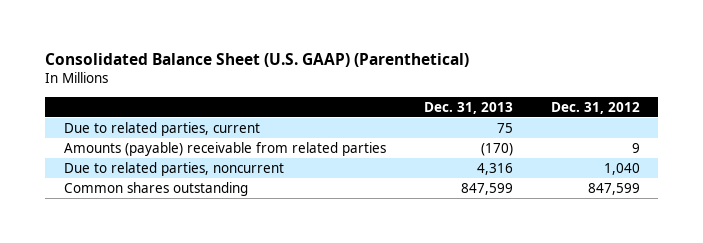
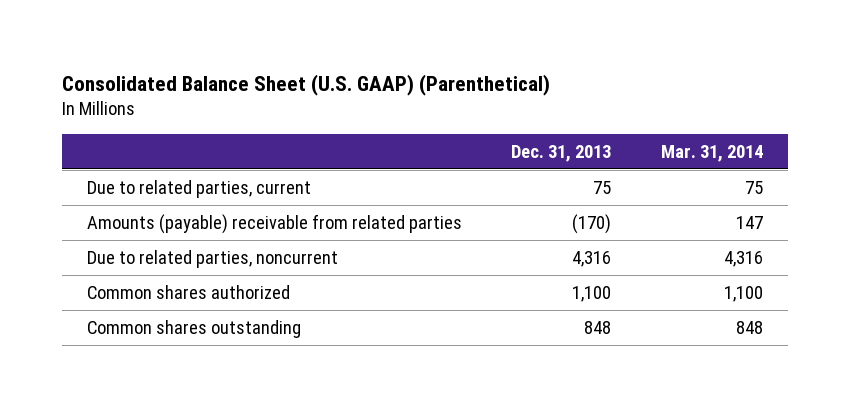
[550,101,640,114] Dec. 31, 2012 -> none
none -> [661,144,764,162] Mar. 31, 2014
none -> [86,284,290,299] Common shares authorized
[460,182,513,195] 847,599 -> [584,320,612,334] 848

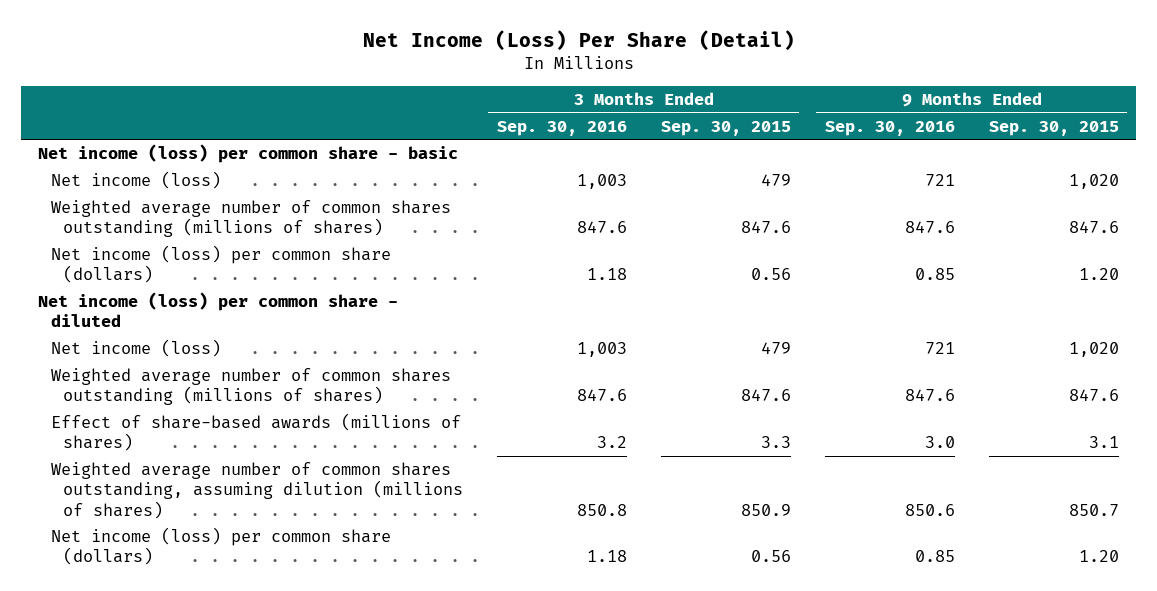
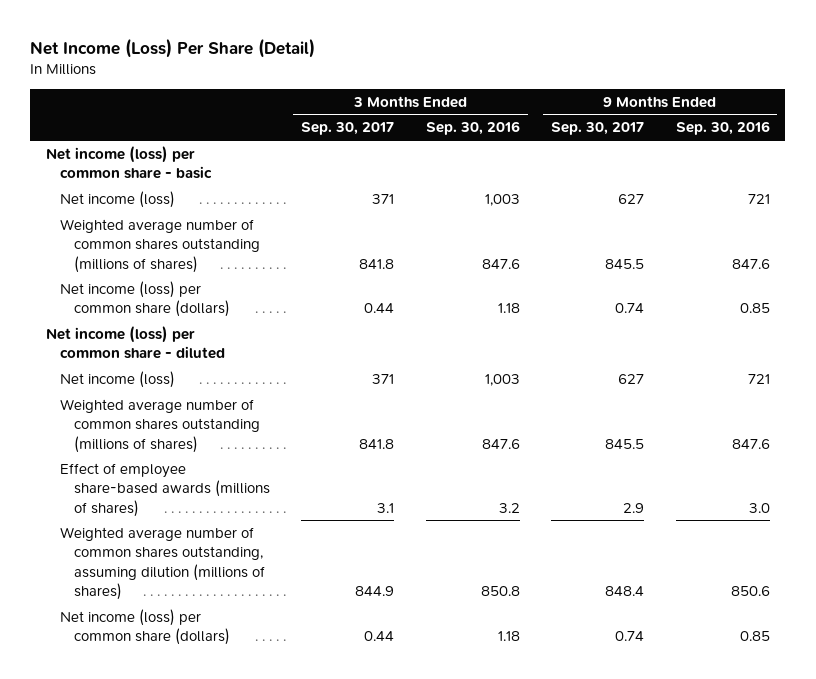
[660,120,791,136] Sep. 30, 2015 -> none
[988,120,1119,136] Sep. 30, 2015 -> none
none -> [301,122,395,136] Sep. 30, 2017
none -> [551,122,645,136] Sep. 30, 2017
[50,413,461,452] Effect of share-based awards (millions of shares) -> [59,462,270,517] Effect of employee share-based awards (millions of shares)

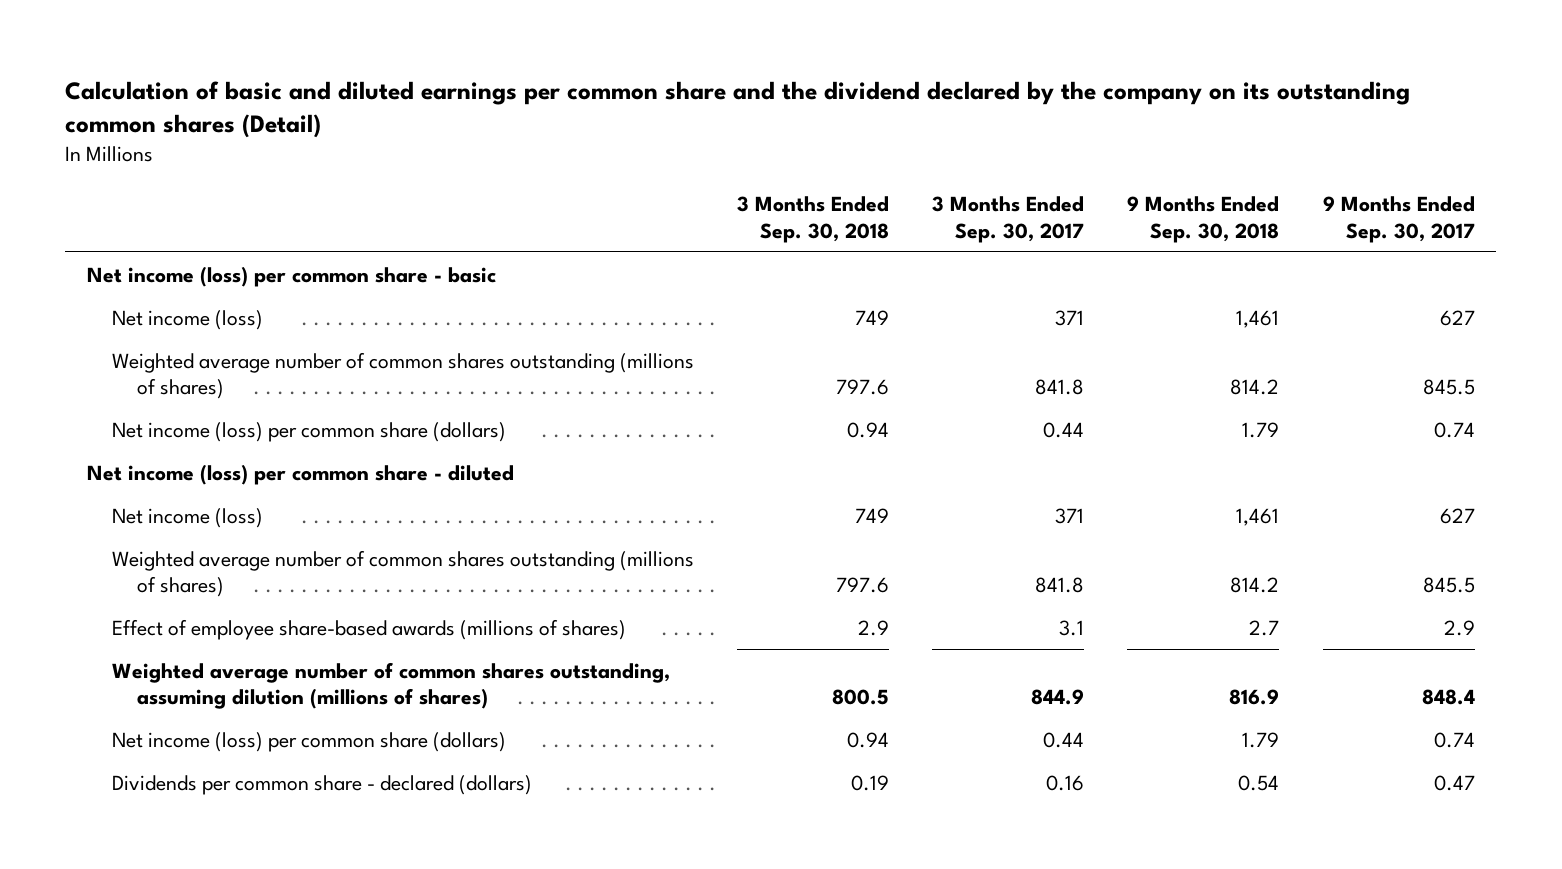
[30,37,316,58] Net Income (Loss) Per Share (Detail) -> [65,80,1411,139] Calculation of basic and diluted earnings per common share and the dividend declared by the company on its outstanding common shares (Detail)
[425,121,520,136] Sep. 30, 2016 -> none
[675,121,770,136] Sep. 30, 2016 -> none
none -> [737,196,890,243] 3 Months Ended Sep. 30, 2018
none -> [1127,196,1280,243] 9 Months Ended Sep. 30, 2018
none -> [111,774,532,795] Dividends per common share - declared (dollars)

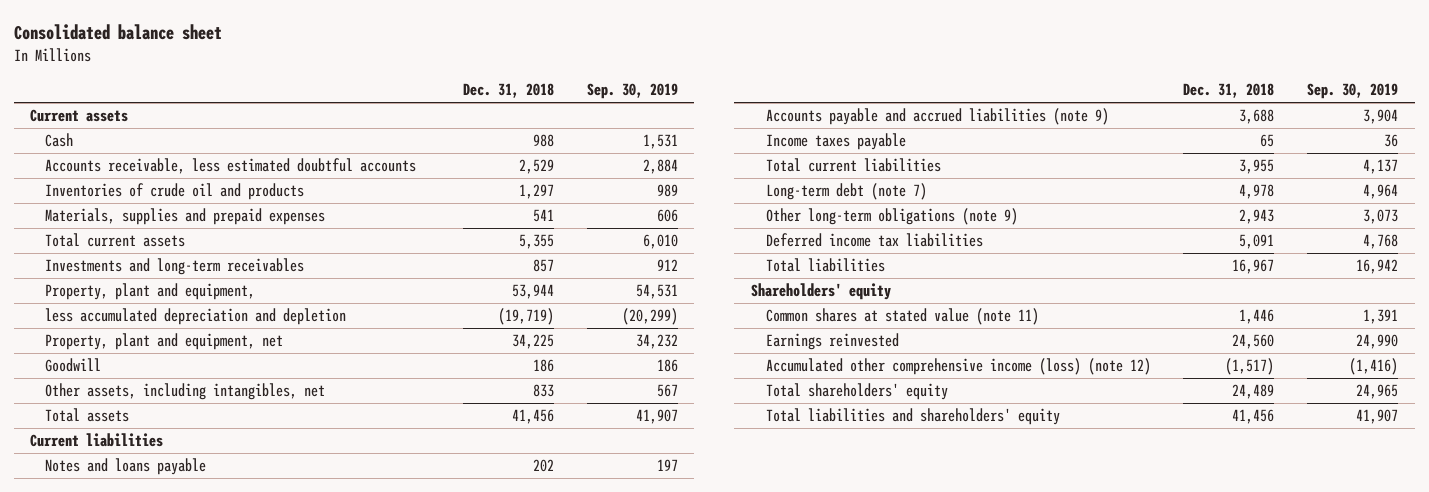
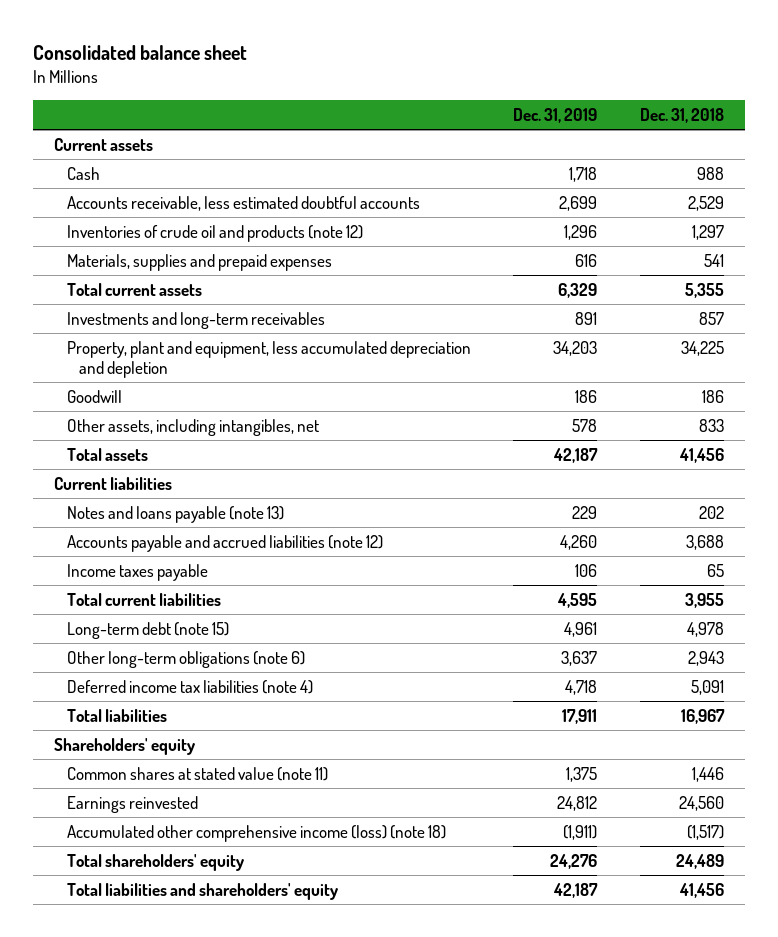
[586,83,678,100] Sep. 30, 2019 -> none
none -> [513,107,598,123] Dec. 31, 2019
[45,183,305,201] Inventories of crude oil and products -> [66,224,363,242] Inventories of crude oil and products (note 12)
[45,283,256,301] Property, plant and equipment, -> none
[45,308,347,326] less accumulated depreciation and depletion -> none
[45,333,284,351] Property, plant and equipment, net -> [66,340,471,378] Property, plant and equipment, less accumulated depreciation and depletion
[45,458,207,476] Notes and loans payable -> [66,505,284,523] Notes and loans payable (note 13)
[765,108,1109,126] Accounts payable and accrued liabilities (note 9) -> [66,534,383,552] Accounts payable and accrued liabilities (note 12)
[765,183,927,201] Long-term debt (note 7) -> [66,621,229,639] Long-term debt (note 15)
[765,208,1018,226] Other long-term obligations (note 9) -> [66,650,305,668] Other long-term obligations (note 6)
[765,233,983,248] Deferred income tax liabilities -> [66,679,313,694] Deferred income tax liabilities (note 4)
[765,358,1151,376] Accumulated other comprehensive income (loss) (note 12) -> [66,824,446,842] Accumulated other comprehensive income (loss) (note 18)

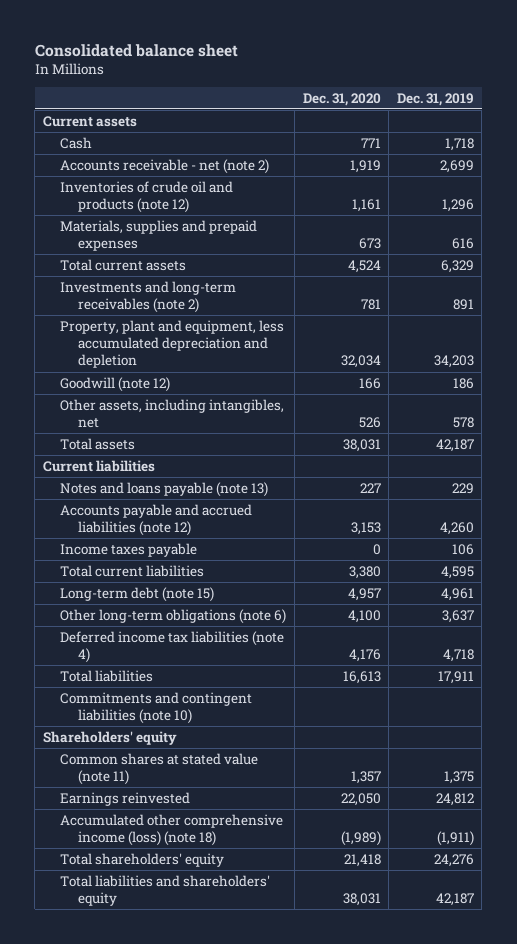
[639,107,724,123] Dec. 31, 2018 -> none
none -> [302,92,381,106] Dec. 31, 2020
[66,195,420,211] Accounts receivable, less estimated doubtful accounts -> [60,158,270,174] Accounts receivable - net (note 2)
[66,311,325,329] Investments and long-term receivables -> [60,280,237,314] Investments and long-term receivables (note 2)
[66,389,122,403] Goodwill -> [60,376,171,392] Goodwill (note 12)
none -> [60,691,253,725] Commitments and contingent liabilities (note 10)

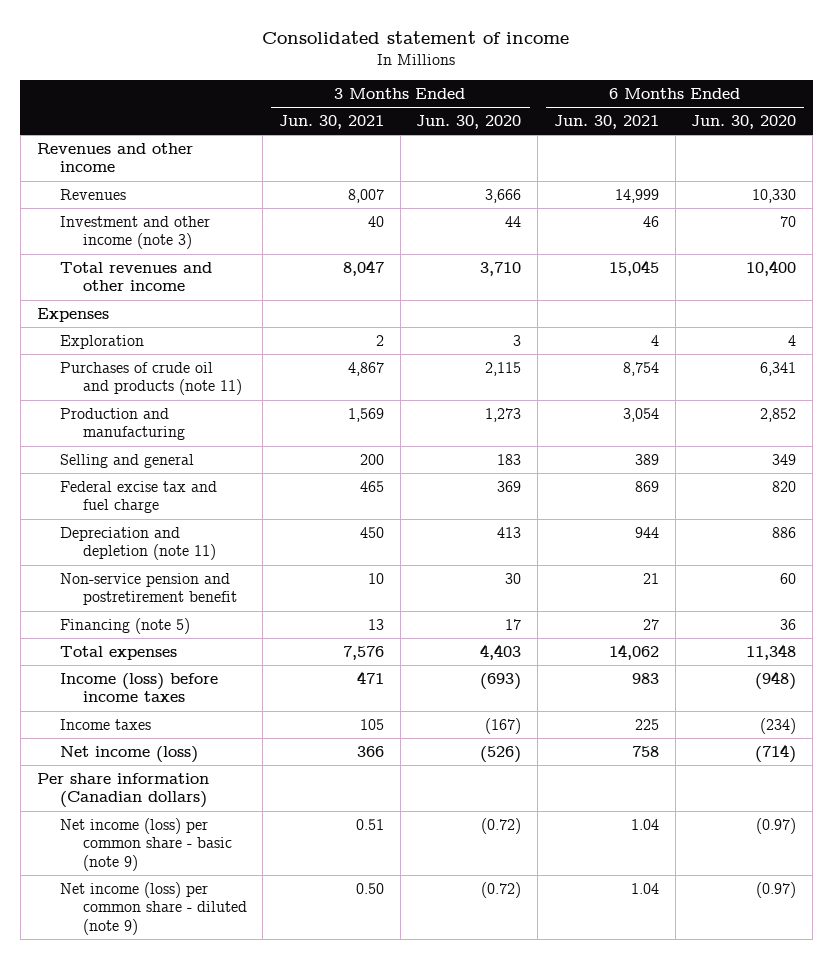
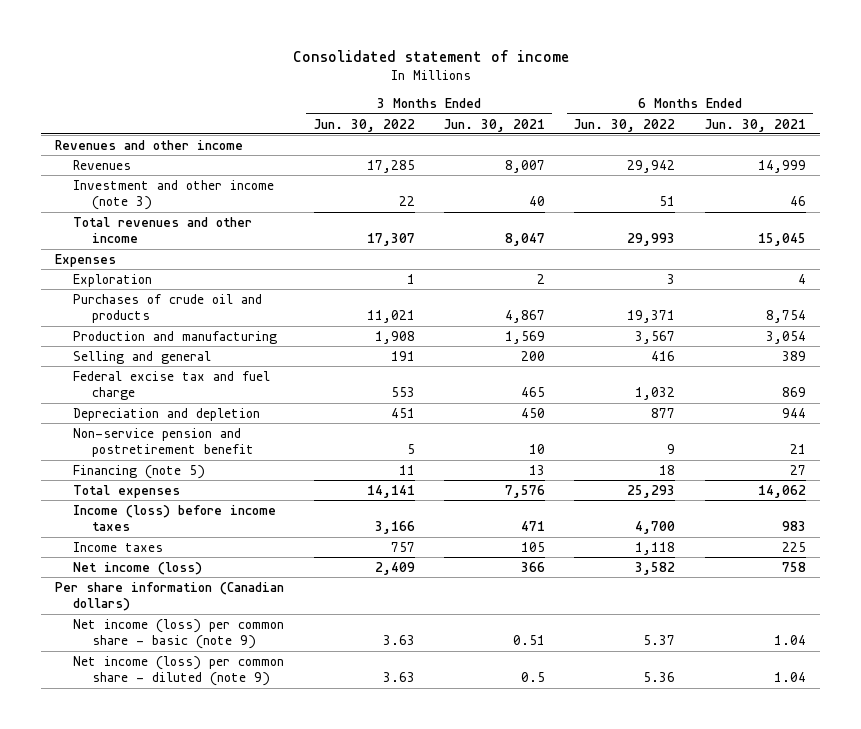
[416,115,522,130] Jun. 30, 2020 -> none
[691,115,797,130] Jun. 30, 2020 -> none
none -> [313,118,415,132] Jun. 30, 2022
none -> [574,118,676,132] Jun. 30, 2022
[59,361,242,396] Purchases of crude oil and products (note 11) -> [73,293,263,324] Purchases of crude oil and products
[59,526,216,561] Depreciation and depletion (note 11) -> [73,407,261,421] Depreciation and depletion
[356,882,385,894] 0.50 -> [521,672,546,683] 0.5

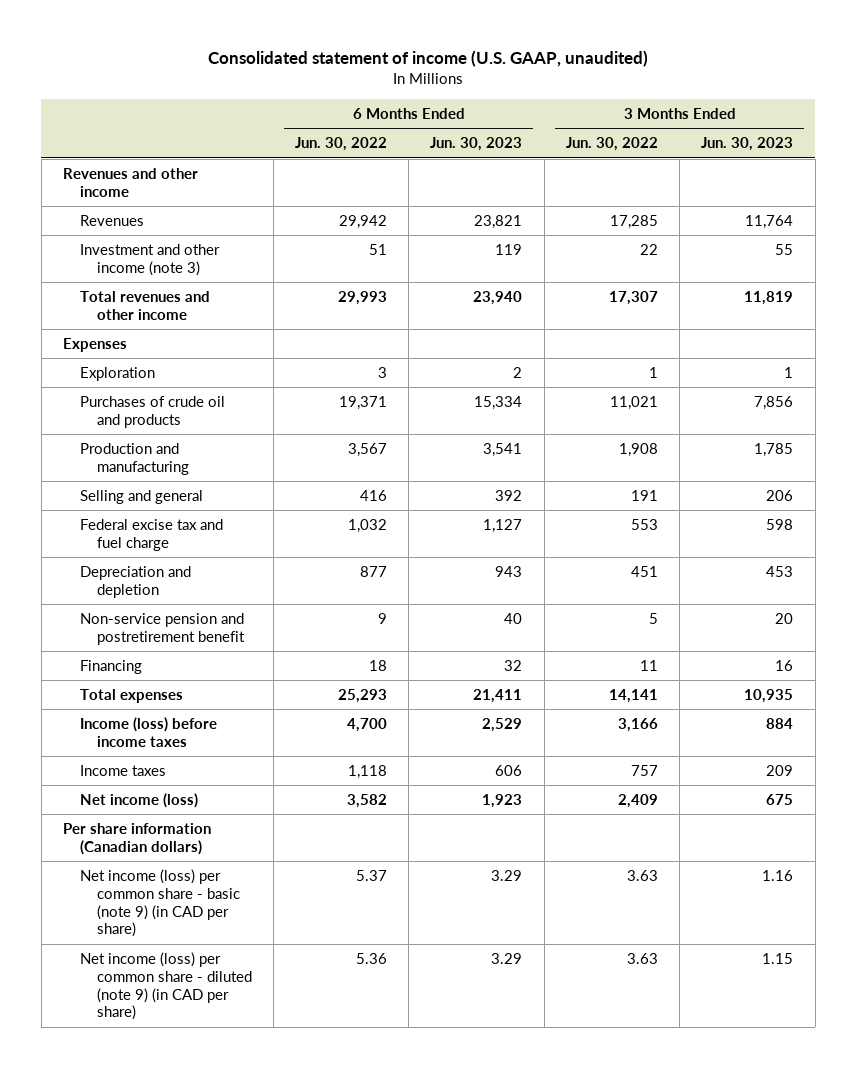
[292,49,569,62] Consolidated statement of income -> [208,50,649,68] Consolidated statement of income (U.S. GAAP, unaudited)
[444,118,546,132] Jun. 30, 2021 -> none
[704,118,806,132] Jun. 30, 2021 -> none
none -> [430,137,523,152] Jun. 30, 2023
none -> [701,137,794,152] Jun. 30, 2023
[73,464,206,479] Financing (note 5) -> [79,659,142,674] Financing
[73,618,285,650] Net income (loss) per common share - basic (note 9) -> [79,868,240,938] Net income (loss) per common share - basic (note 9) (in CAD per share)
[73,655,285,687] Net income (loss) per common share - diluted (note 9) -> [79,951,252,1021] Net income (loss) per common share - diluted (note 9) (in CAD per share)

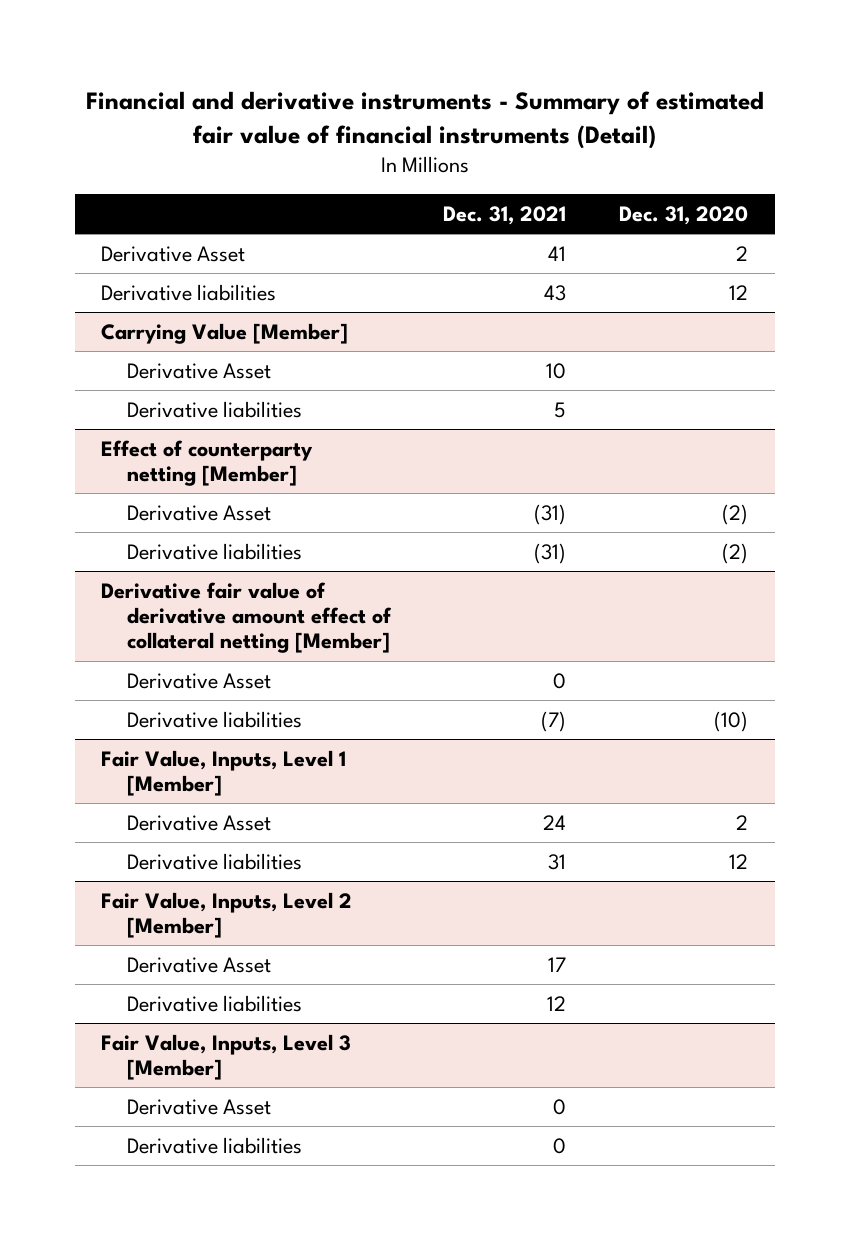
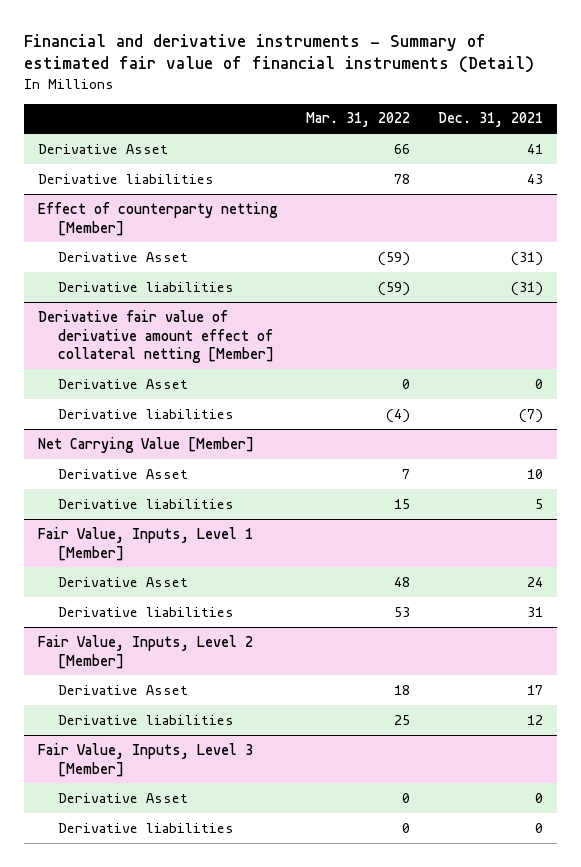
[619,206,749,226] Dec. 31, 2020 -> none
none -> [305,112,410,128] Mar. 31, 2022
[101,322,349,344] Carrying Value [Member] -> none
[126,362,271,379] Derivative Asset -> none
[126,400,302,418] Derivative liabilities -> none
none -> [38,436,255,453] Net Carrying Value [Member]
none -> [58,468,189,479] Derivative Asset
none -> [58,498,235,509] Derivative liabilities

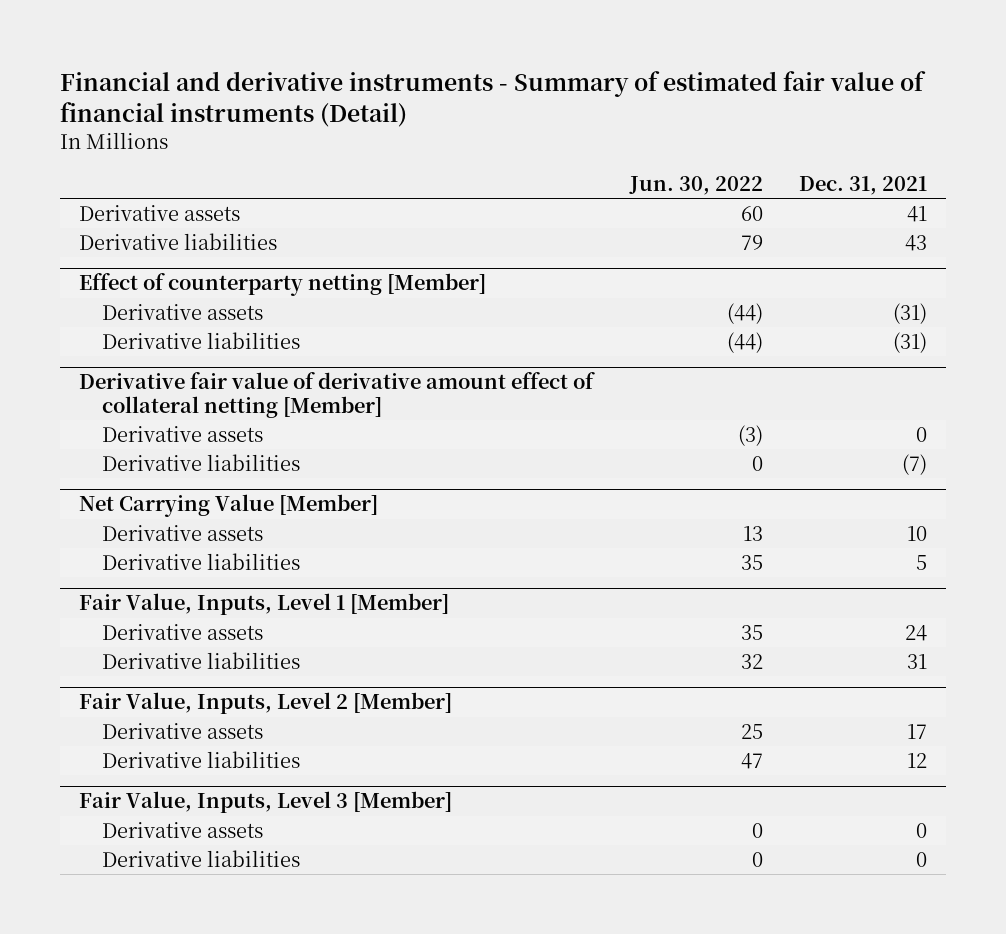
[305,112,410,128] Mar. 31, 2022 -> none
none -> [628,176,763,196] Jun. 30, 2022
[38,143,169,154] Derivative Asset -> [78,204,240,221] Derivative assets
[58,251,189,262] Derivative Asset -> [102,303,264,320] Derivative assets
[58,378,189,389] Derivative Asset -> [102,425,264,442] Derivative assets
[58,468,189,479] Derivative Asset -> [102,524,264,541] Derivative assets
[58,576,189,587] Derivative Asset -> [102,623,264,640] Derivative assets
[58,684,189,695] Derivative Asset -> [102,722,264,739] Derivative assets
[58,792,189,803] Derivative Asset -> [102,821,264,838] Derivative assets

